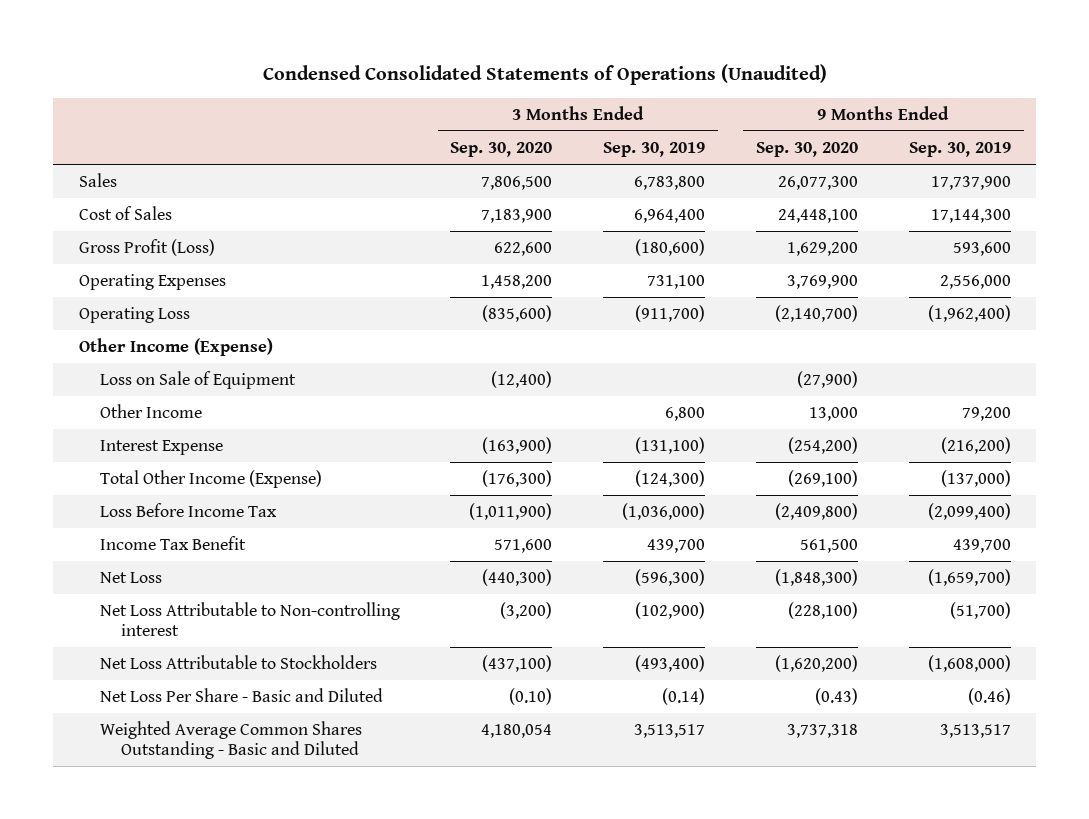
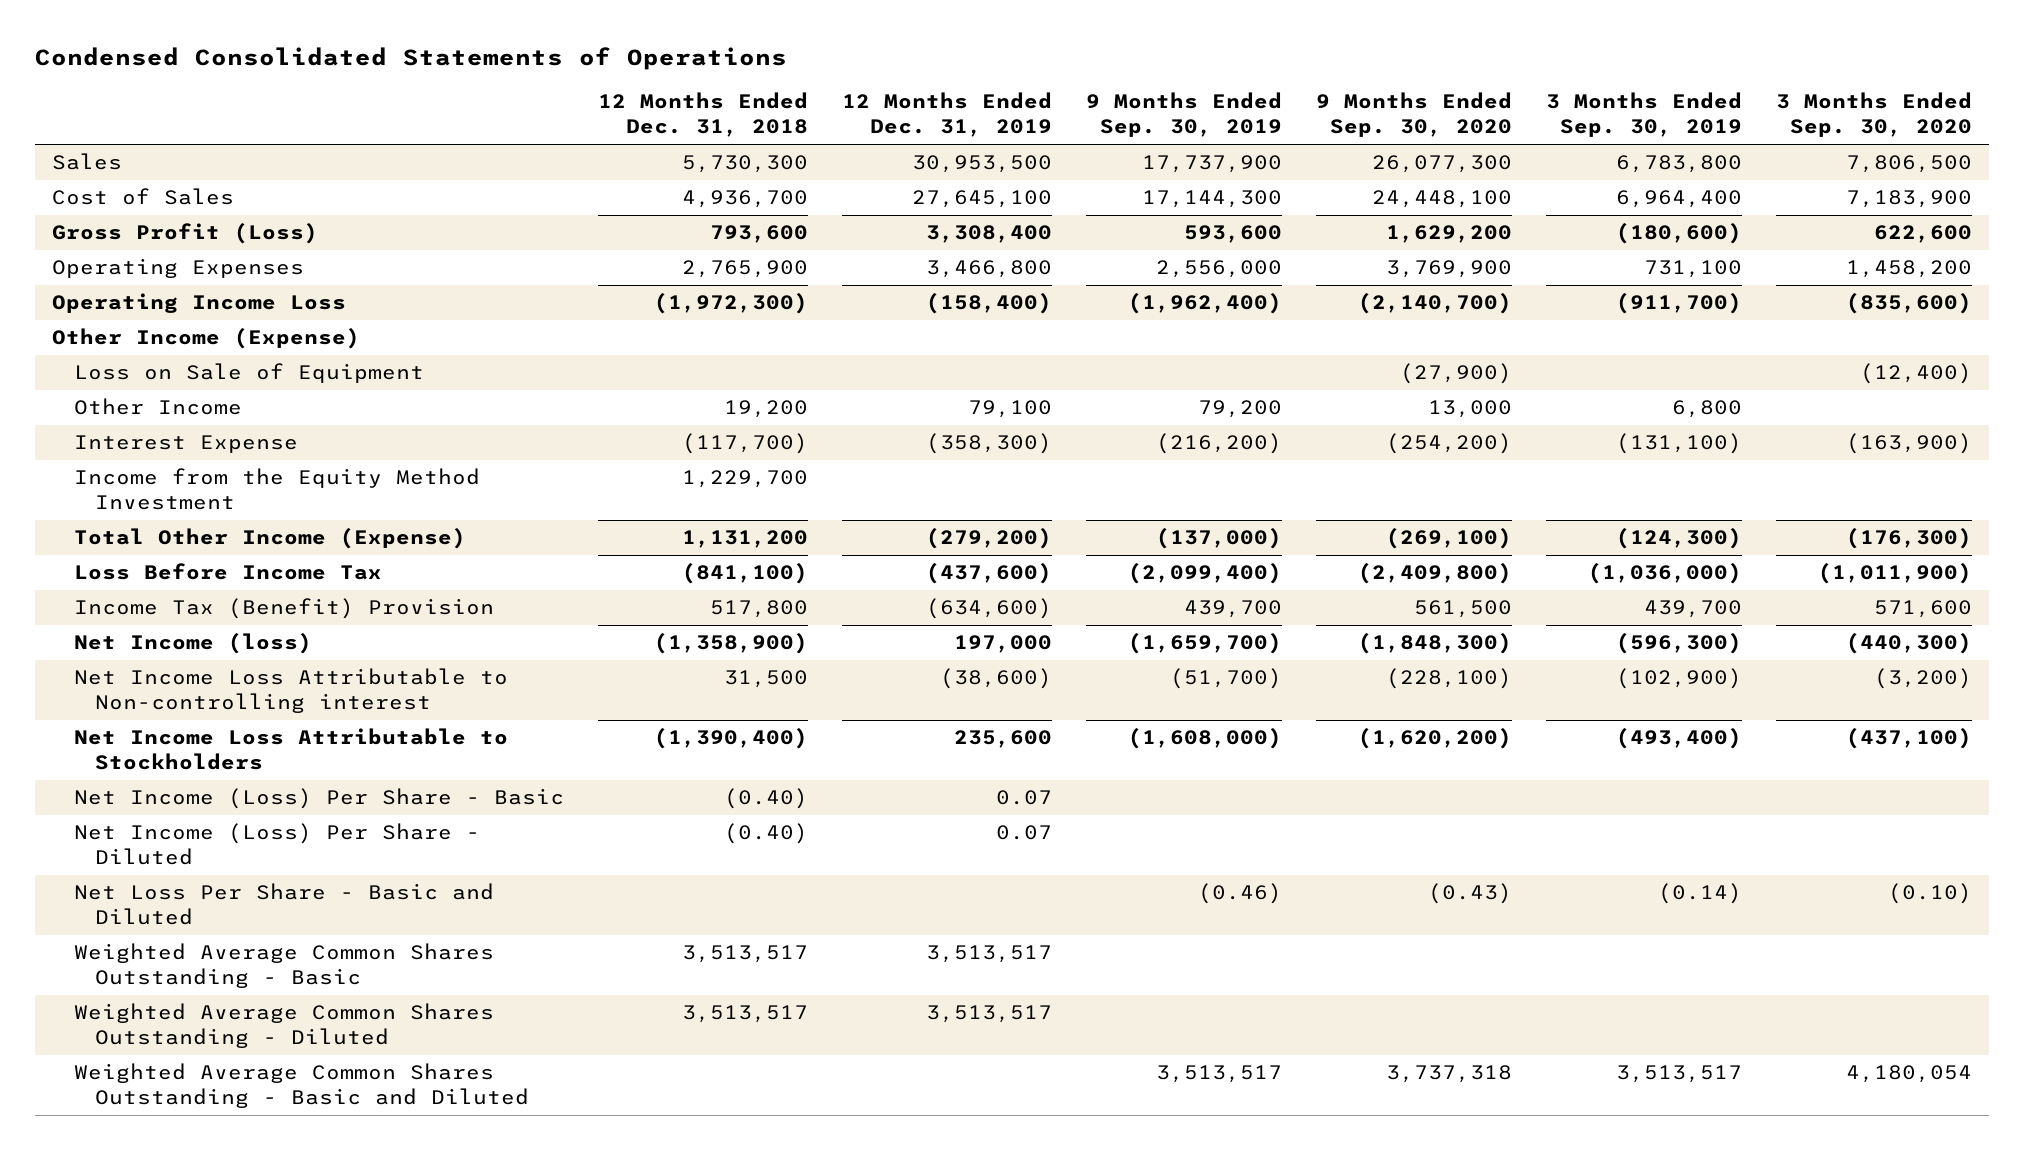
[262,64,827,86] Condensed Consolidated Statements of Operations (Unaudited) -> [34,46,787,70] Condensed Consolidated Statements of Operations
none -> [597,92,808,138] 12 Months Ended Dec. 31, 2018
none -> [841,92,1052,138] 12 Months Ended Dec. 31, 2019
[78,307,190,324] Operating Loss -> [52,293,347,314] Operating Income Loss
none -> [73,468,480,511] Income from the Equity Method Investment
[99,536,246,551] Income Tax Benefit -> [73,598,494,620] Income Tax (Benefit) Provision
[99,572,162,584] Net Loss -> [73,633,312,655] Net Income (loss)
[99,602,400,637] Net Loss Attributable to Non-controlling interest -> [73,668,508,714] Net Income Loss Attributable to Non-controlling interest
[99,655,377,670] Net Loss Attributable to Stockholders -> [73,728,508,771] Net Income Loss Attributable to Stockholders
none -> [73,788,564,810] Net Income (Loss) Per Share - Basic
none -> [73,823,480,866] Net Income (Loss) Per Share - Diluted
none -> [73,943,494,989] Weighted Average Common Shares Outstanding - Basic
none -> [73,1003,494,1049] Weighted Average Common Shares Outstanding - Diluted

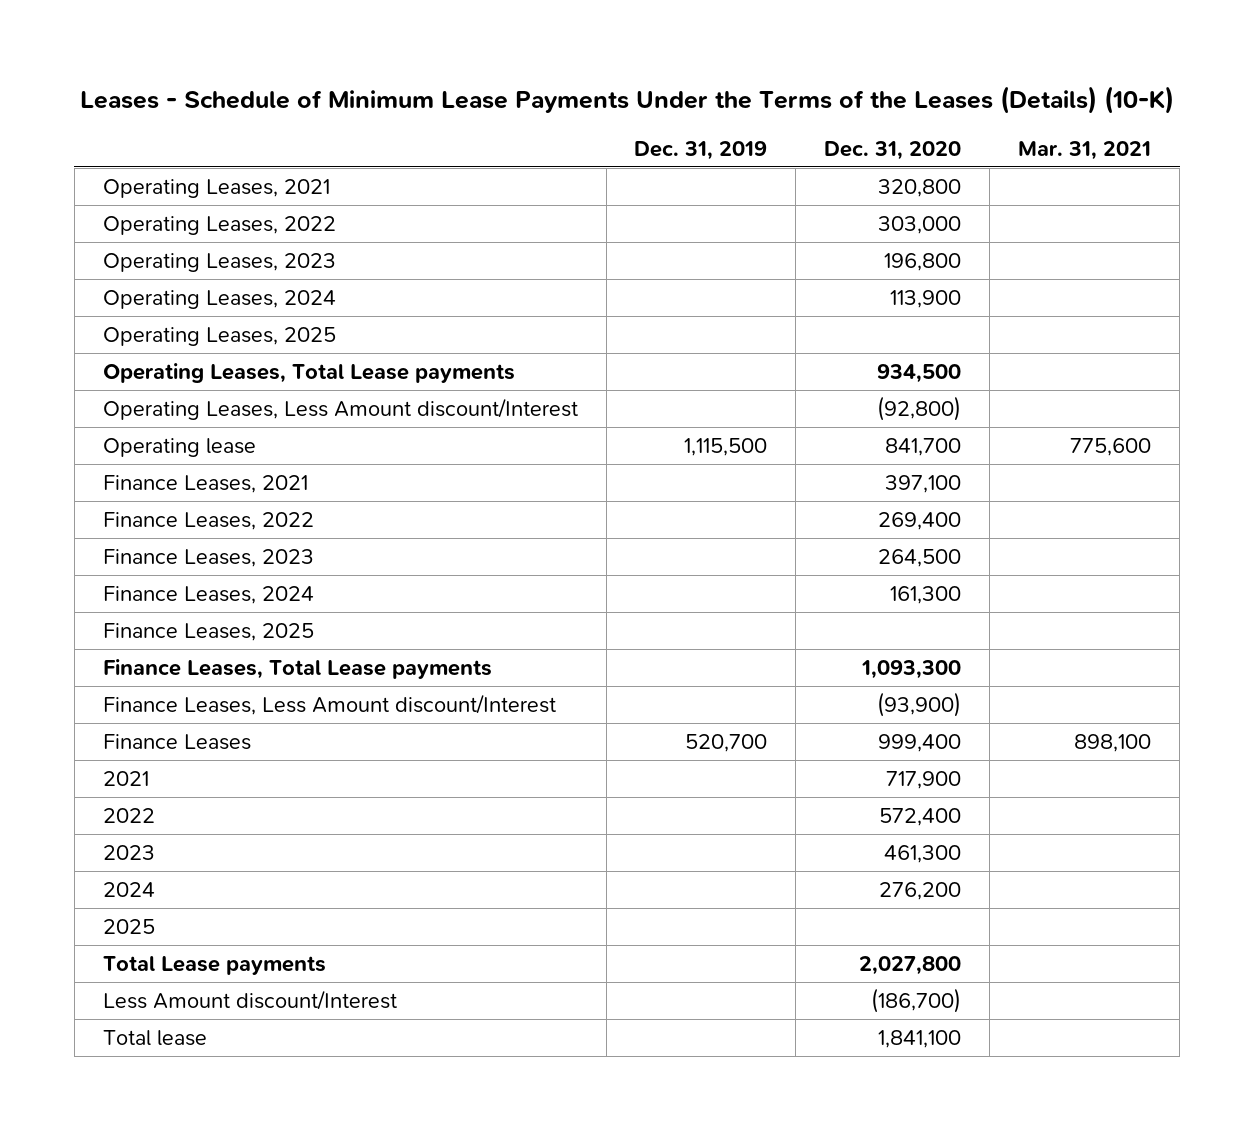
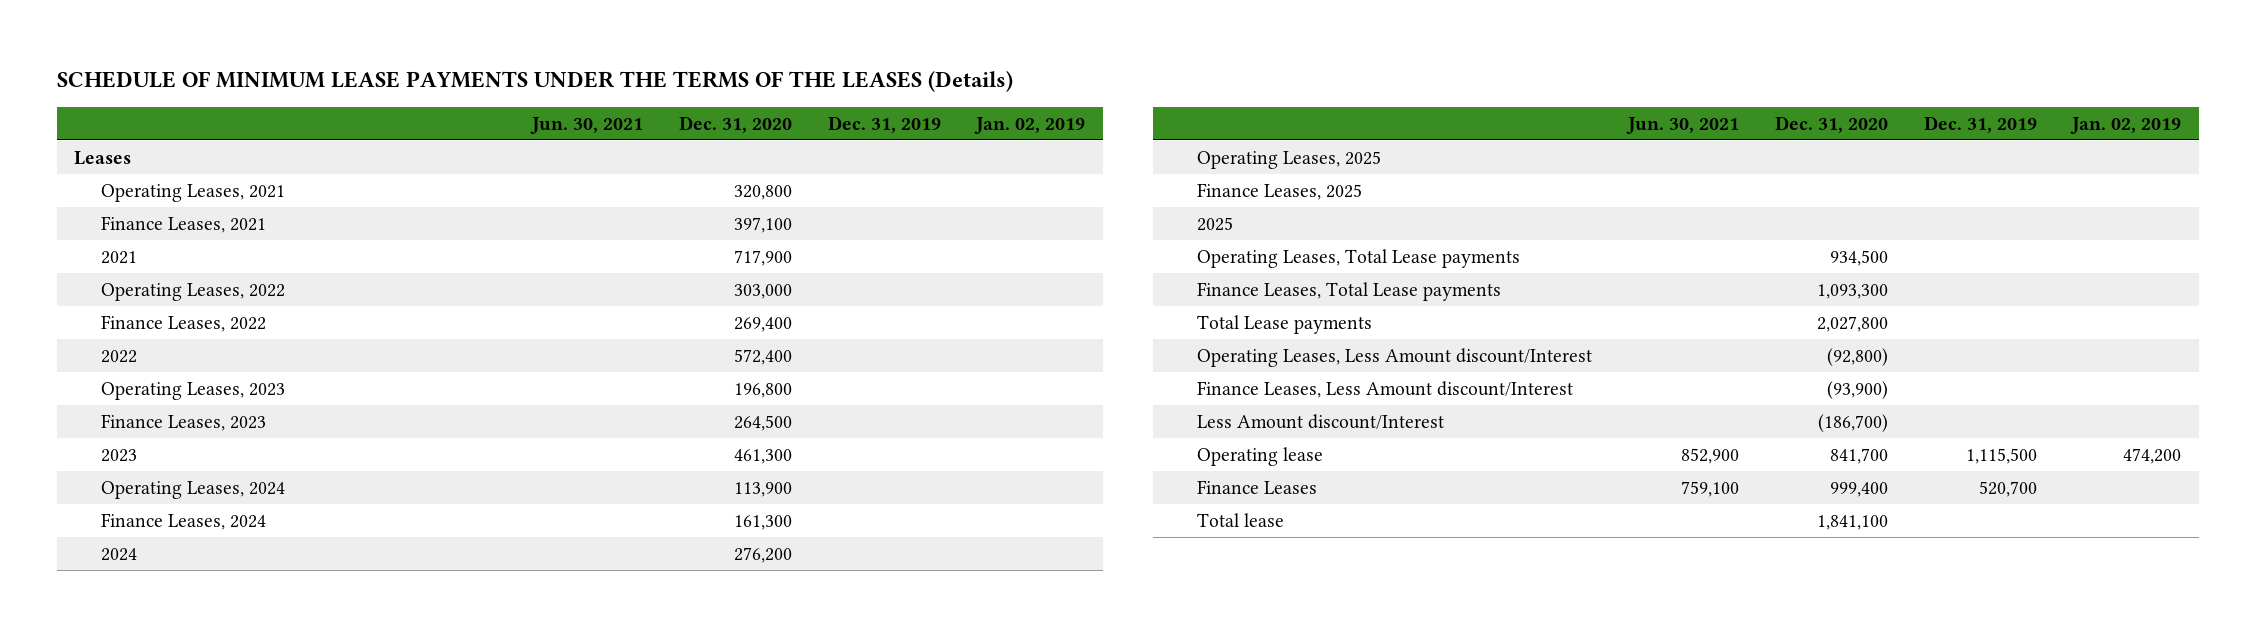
[79,86,1174,115] Leases - Schedule of Minimum Lease Payments Under the Terms of the Leases (Details) (10-K) -> [56,71,1013,93] SCHEDULE OF MINIMUM LEASE PAYMENTS UNDER THE TERMS OF THE LEASES (Details)
[1018,140,1152,160] Mar. 31, 2021 -> none
none -> [530,116,644,134] Jun. 30, 2021
none -> [974,116,1086,134] Jan. 02, 2019
none -> [74,150,132,165] Leases
[102,215,336,235] Operating Leases, 2022 -> [101,282,286,301] Operating Leases, 2022
[102,511,314,530] Finance Leases, 2022 -> [101,314,267,332] Finance Leases, 2022
[102,252,336,272] Operating Leases, 2023 -> [101,381,286,400] Operating Leases, 2023
[102,548,314,567] Finance Leases, 2023 -> [101,413,267,431] Finance Leases, 2023
[102,289,336,309] Operating Leases, 2024 -> [101,480,286,499] Operating Leases, 2024
[102,585,314,604] Finance Leases, 2024 -> [101,512,267,530] Finance Leases, 2024
[102,326,336,346] Operating Leases, 2025 -> [1197,150,1382,169] Operating Leases, 2025
[102,622,314,641] Finance Leases, 2025 -> [1197,182,1363,200] Finance Leases, 2025
[102,362,515,383] Operating Leases, Total Lease payments -> [1197,248,1521,268] Operating Leases, Total Lease payments
[102,658,492,679] Finance Leases, Total Lease payments -> [1197,281,1502,301] Finance Leases, Total Lease payments
[102,397,578,420] Operating Leases, Less Amount discount/Interest -> [1197,347,1593,367] Operating Leases, Less Amount discount/Interest
[102,693,556,715] Finance Leases, Less Amount discount/Interest -> [1197,380,1574,398] Finance Leases, Less Amount discount/Interest
[102,437,256,457] Operating lease -> [1197,446,1324,466] Operating lease
[102,733,251,750] Finance Leases -> [1197,479,1318,494] Finance Leases

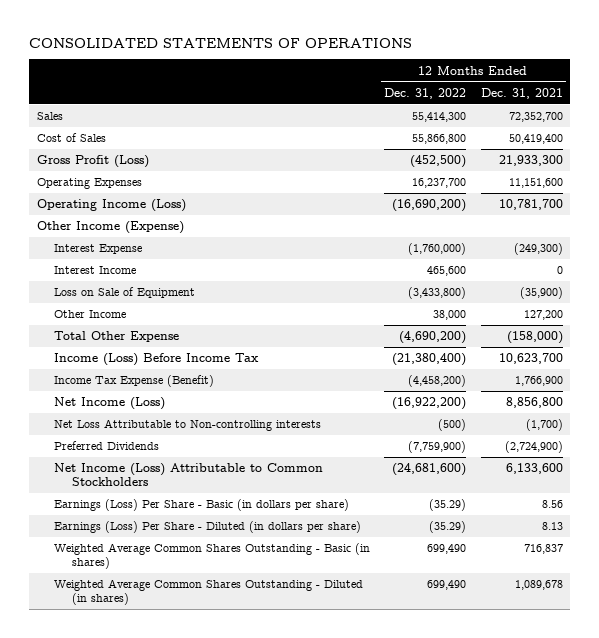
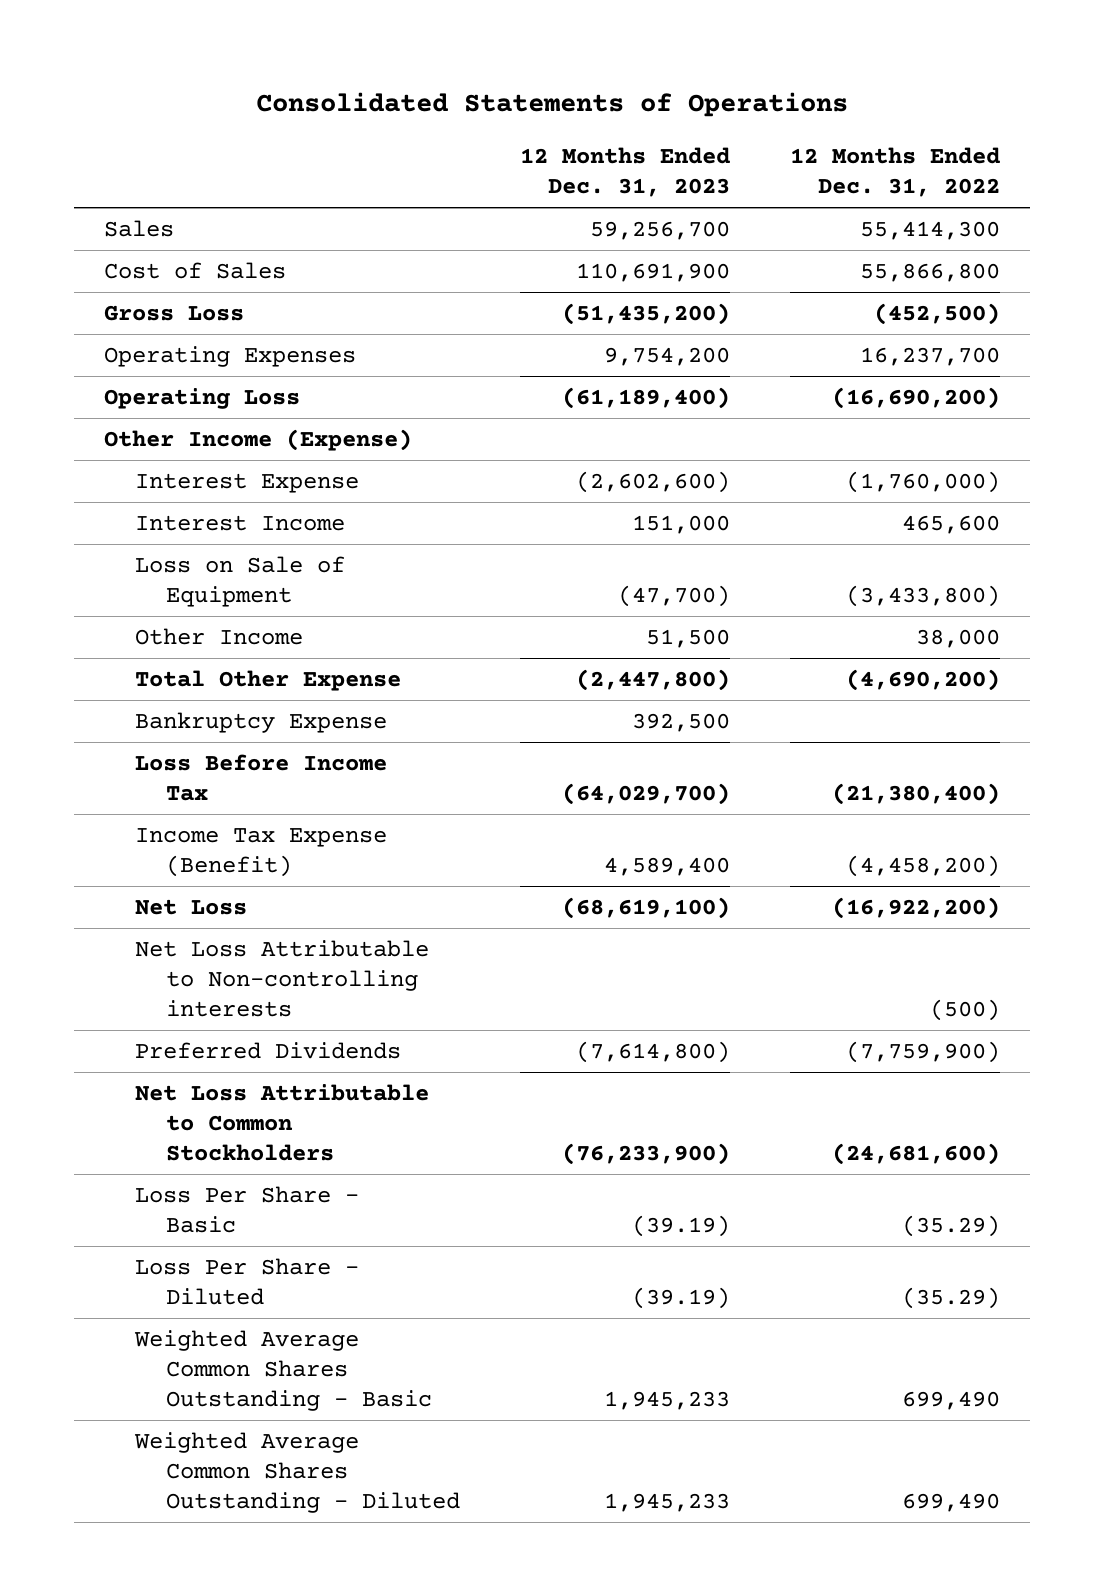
[29,37,413,48] CONSOLIDATED STATEMENTS OF OPERATIONS -> [255,91,848,117] Consolidated Statements of Operations
[480,87,563,99] Dec. 31, 2021 -> none
none -> [519,146,730,198] 12 Months Ended Dec. 31, 2023
[36,155,149,169] Gross Profit (Loss) -> [103,304,244,321] Gross Loss
[36,199,186,213] Operating Income (Loss) -> [103,387,300,409] Operating Loss
none -> [134,711,387,733] Bankruptcy Expense
[54,353,260,367] Income (Loss) Before Income Tax -> [134,753,387,802] Loss Before Income Tax
[54,397,166,411] Net Income (Loss) -> [134,898,247,915] Net Loss
[54,463,324,487] Net Income (Loss) Attributable to Common Stockholders -> [134,1083,429,1162] Net Loss Attributable to Common Stockholders
[54,499,350,512] Earnings (Loss) Per Share - Basic (in dollars per share) -> [134,1185,359,1234] Loss Per Share - Basic
[54,521,362,534] Earnings (Loss) Per Share - Diluted (in dollars per share) -> [134,1257,359,1306] Loss Per Share - Diluted
[54,543,371,570] Weighted Average Common Shares Outstanding - Basic (in shares) -> [133,1329,432,1412] Weighted Average Common Shares Outstanding - Basic
[54,579,364,606] Weighted Average Common Shares Outstanding - Diluted (in shares) -> [133,1431,460,1514] Weighted Average Common Shares Outstanding - Diluted

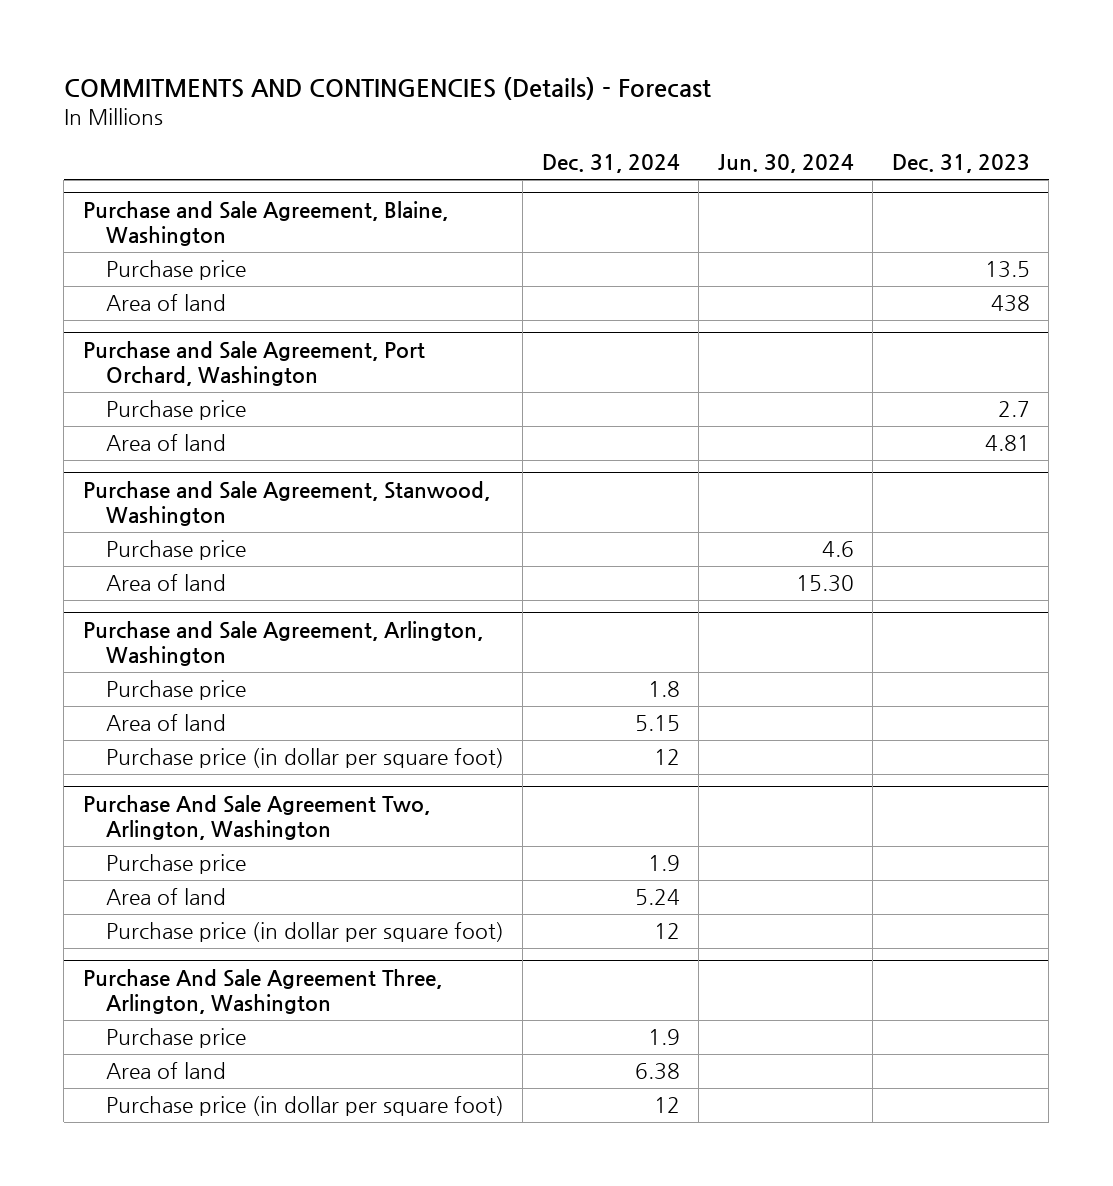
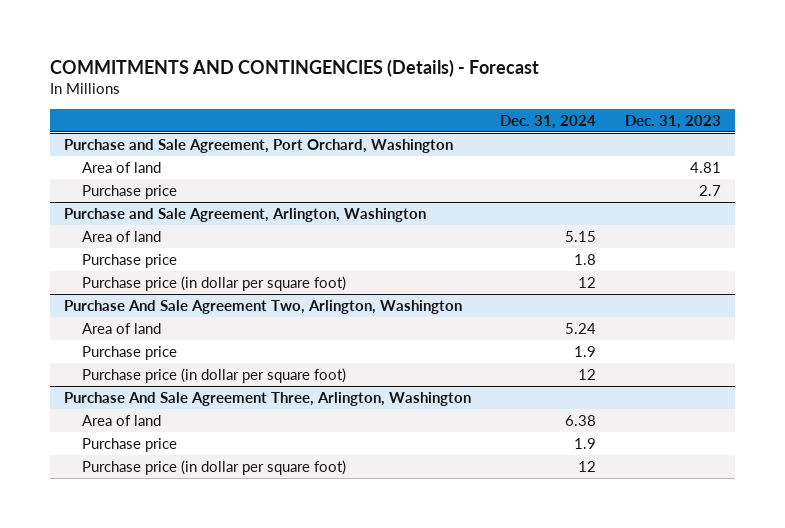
[717,154,854,174] Jun. 30, 2024 -> none
[82,200,448,246] Purchase and Sale Agreement, Blaine, Washington -> none
[105,260,246,281] Purchase price -> none
[105,294,226,312] Area of land -> none
[82,480,490,526] Purchase and Sale Agreement, Stanwood, Washington -> none
[105,540,246,561] Purchase price -> none
[105,574,226,592] Area of land -> none
[105,400,246,421] Purchase price -> [81,184,177,199] Purchase price
[105,680,246,701] Purchase price -> [81,253,177,268] Purchase price
[105,854,246,875] Purchase price -> [81,345,177,360] Purchase price
[105,1028,246,1049] Purchase price -> [81,437,177,452] Purchase price

